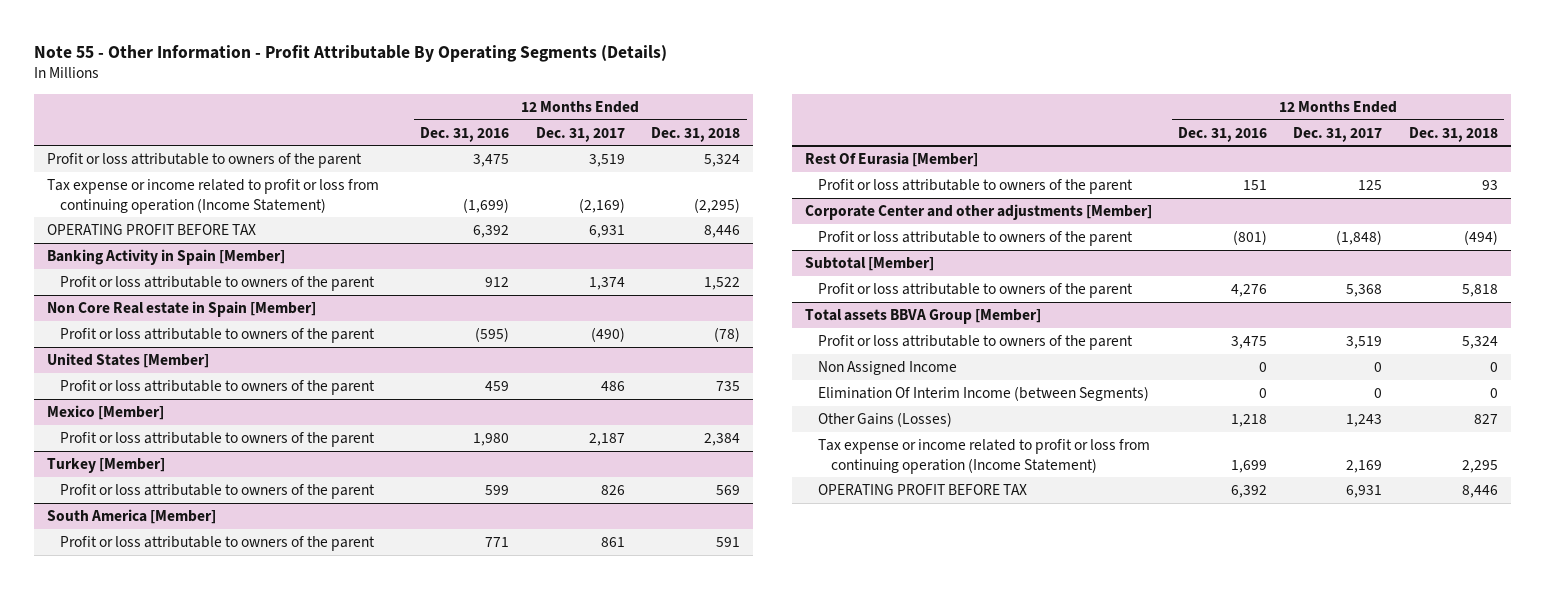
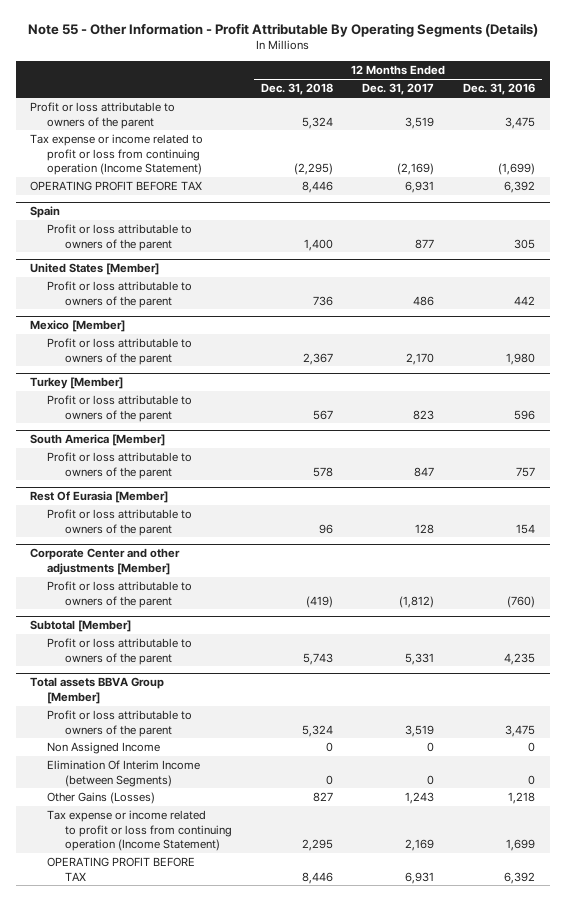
[47,248,286,265] Banking Activity in Spain [Member] -> none
[47,300,317,317] Non Core Real estate in Spain [Member] -> none
[60,327,376,343] Profit or loss attributable to owners of the parent -> none
none -> [30,206,61,219] Spain
[485,276,510,287] 912 -> [514,238,536,249] 305
[588,276,625,290] 1,374 -> [415,238,435,249] 877
[704,276,741,290] 1,522 -> [303,238,333,251] 1,400
[485,380,510,391] 459 -> [514,295,536,305] 442
[716,380,741,391] 735 -> [312,295,333,306] 736
[588,432,625,446] 2,187 -> [406,352,435,365] 2,170
[704,432,741,446] 2,384 -> [302,352,333,365] 2,367
[485,484,510,495] 599 -> [514,409,536,420] 596
[600,484,625,495] 826 -> [413,409,435,420] 823
[716,484,741,495] 569 -> [312,409,333,420] 567
[485,536,510,547] 771 -> [516,466,536,477] 757
[600,536,625,547] 861 -> [414,466,435,477] 847
[716,536,741,547] 591 -> [312,466,333,477] 578
[1243,179,1268,190] 151 -> [516,523,536,534] 154
[1358,179,1383,190] 125 -> [415,523,435,534] 128
[1481,179,1498,190] 93 -> [318,523,333,534] 96
[1233,229,1268,245] (801) -> [507,595,536,608] (760)
[1336,229,1383,245] (1,848) -> [399,595,435,608] (1,812)
[1463,229,1498,245] (494) -> [305,595,333,608] (419)
[1231,283,1268,297] 4,276 -> [504,652,536,665] 4,235
[1346,283,1383,297] 5,368 -> [405,652,435,665] 5,331
[1461,283,1498,297] 5,818 -> [302,652,333,665] 5,743

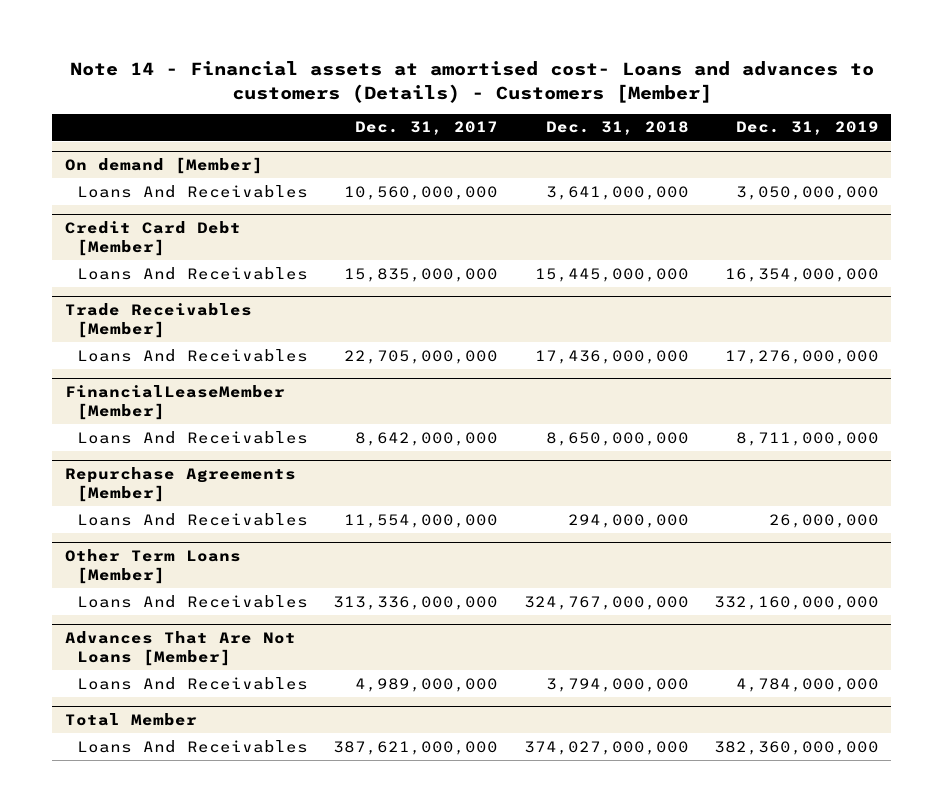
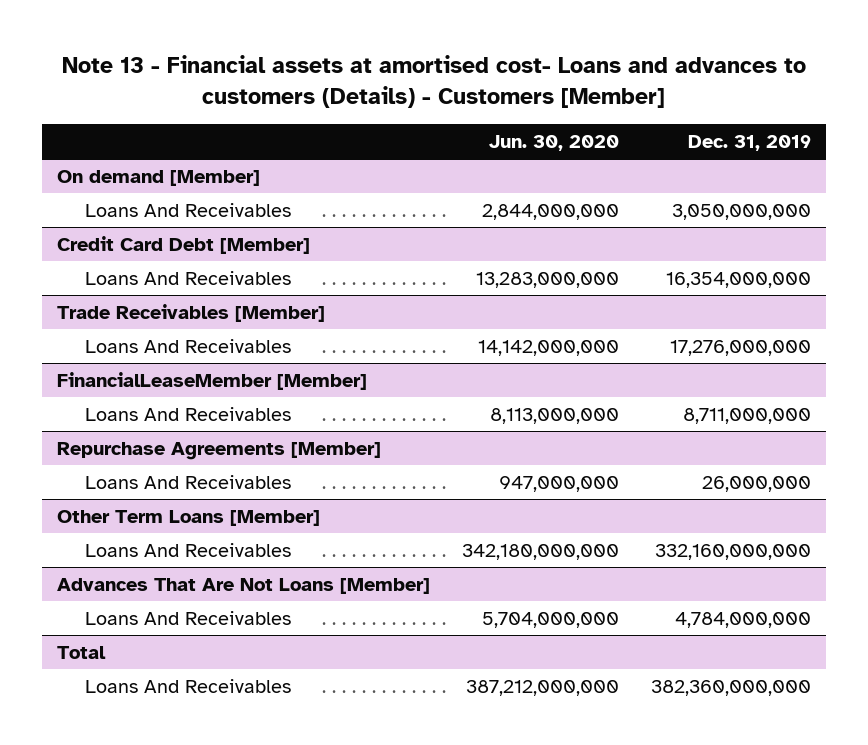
[69,61,874,103] Note 14 - Financial assets at amortised cost- Loans and advances to customers (Details) - Customers [Member] -> [62,54,807,108] Note 13 - Financial assets at amortised cost- Loans and advances to customers (Details) - Customers [Member]
[355,121,499,136] Dec. 31, 2017 -> none
[545,121,689,136] Dec. 31, 2018 -> none
none -> [489,134,620,151] Jun. 30, 2020
[64,713,197,727] Total Member -> [57,646,107,660] Total

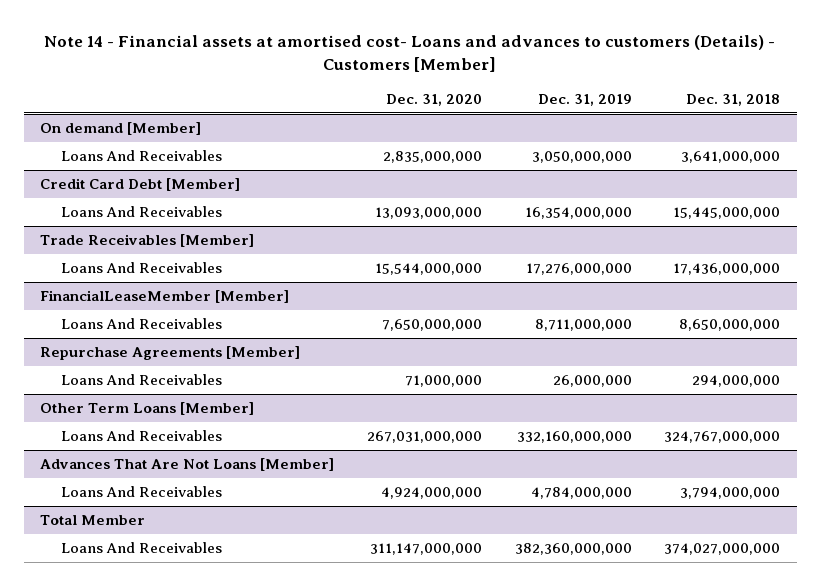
[62,54,807,108] Note 13 - Financial assets at amortised cost- Loans and advances to customers (Details) - Customers [Member] -> [44,34,776,72] Note 14 - Financial assets at amortised cost- Loans and advances to customers (Details) - Customers [Member]
[489,134,620,151] Jun. 30, 2020 -> none
none -> [385,93,482,106] Dec. 31, 2020
none -> [686,93,781,106] Dec. 31, 2018
[57,646,107,660] Total -> [39,515,145,526] Total Member

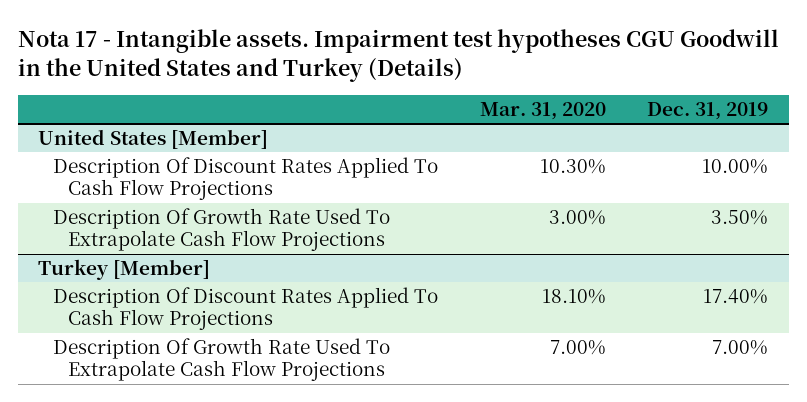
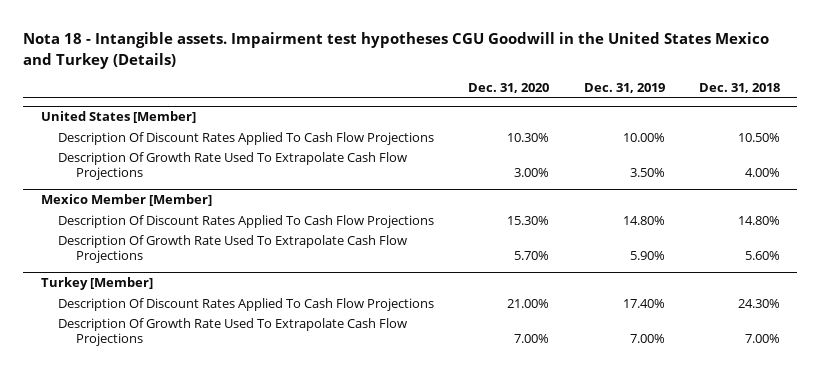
[17,28,779,83] Nota 17 - Intangible assets. Impairment test hypotheses CGU Goodwill in the United States and Turkey (Details) -> [23,32,770,69] Nota 18 - Intangible assets. Impairment test hypotheses CGU Goodwill in the United States Mexico and Turkey (Details)
[479,102,606,121] Mar. 31, 2020 -> none
none -> [468,83,550,94] Dec. 31, 2020
none -> [698,83,780,94] Dec. 31, 2018
none -> [40,194,212,207] Mexico Member [Member]
none -> [58,214,435,228] Description Of Discount Rates Applied To Cash Flow Projections
none -> [58,234,408,263] Description Of Growth Rate Used To Extrapolate Cash Flow Projections

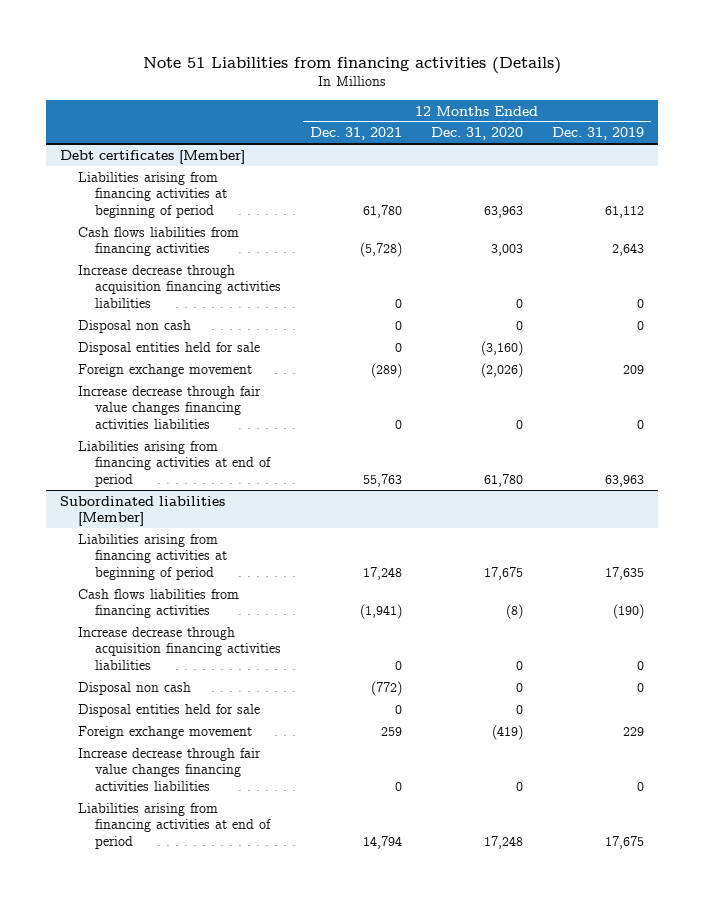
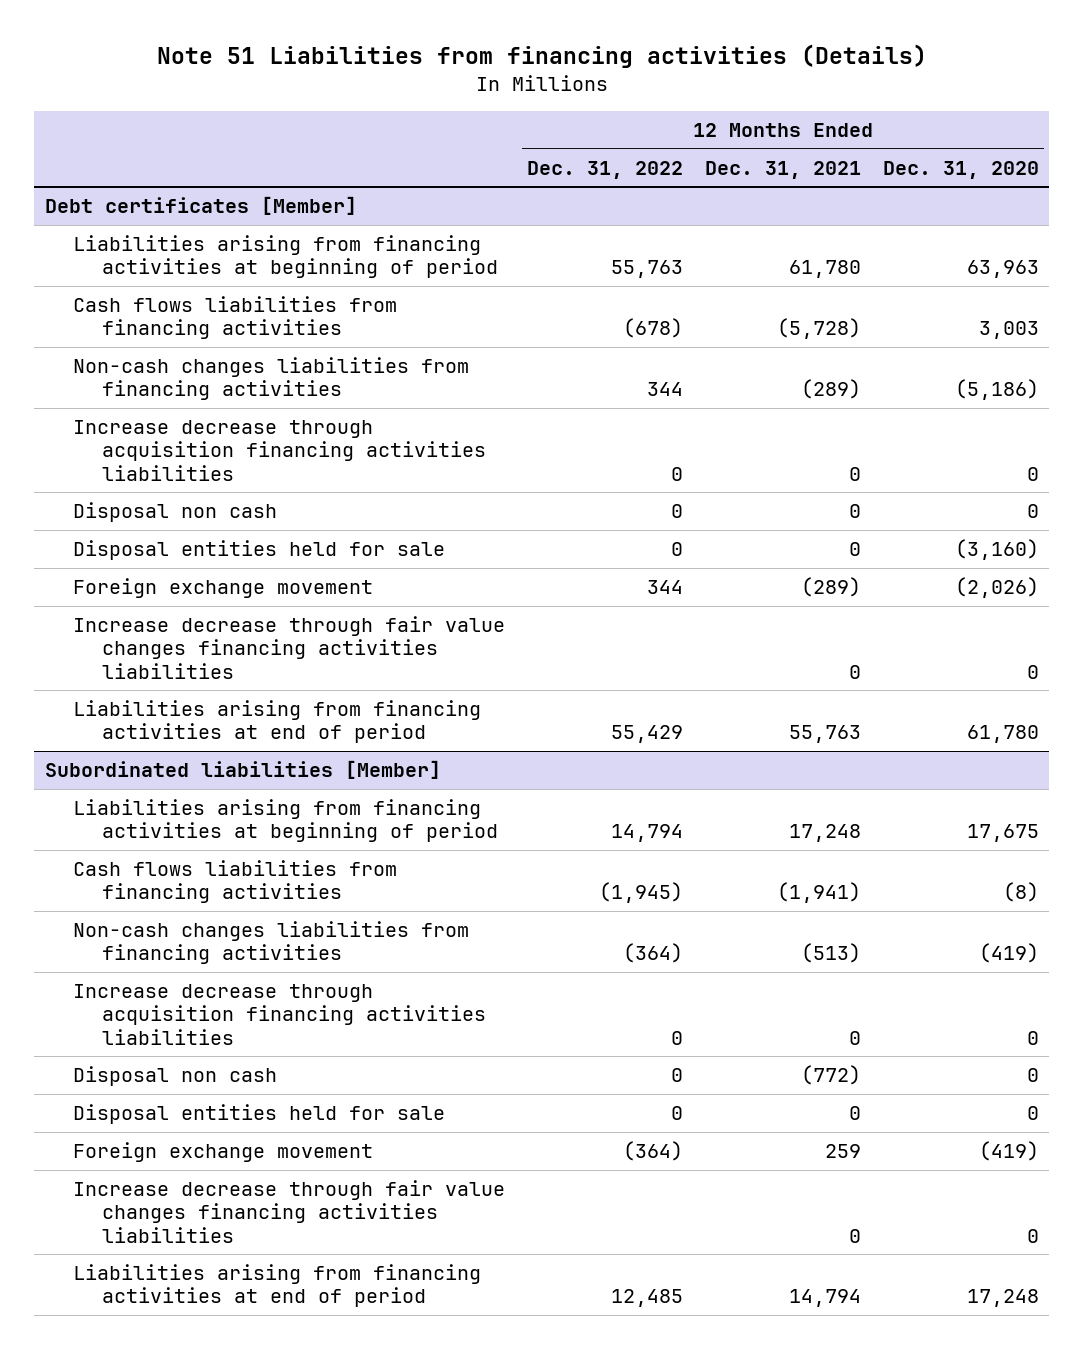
[551,127,644,141] Dec. 31, 2019 -> none
none -> [527,160,684,179] Dec. 31, 2022
none -> [73,357,470,401] Non-cash changes liabilities from financing activities
none -> [73,921,470,965] Non-cash changes liabilities from financing activities

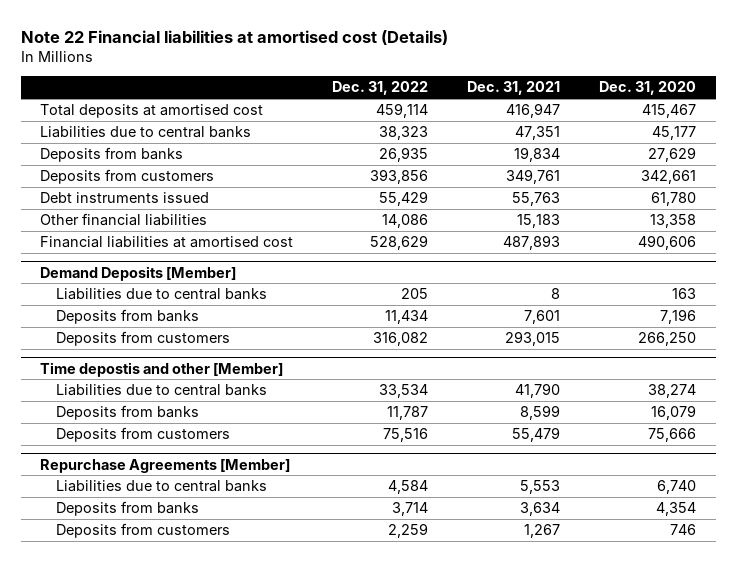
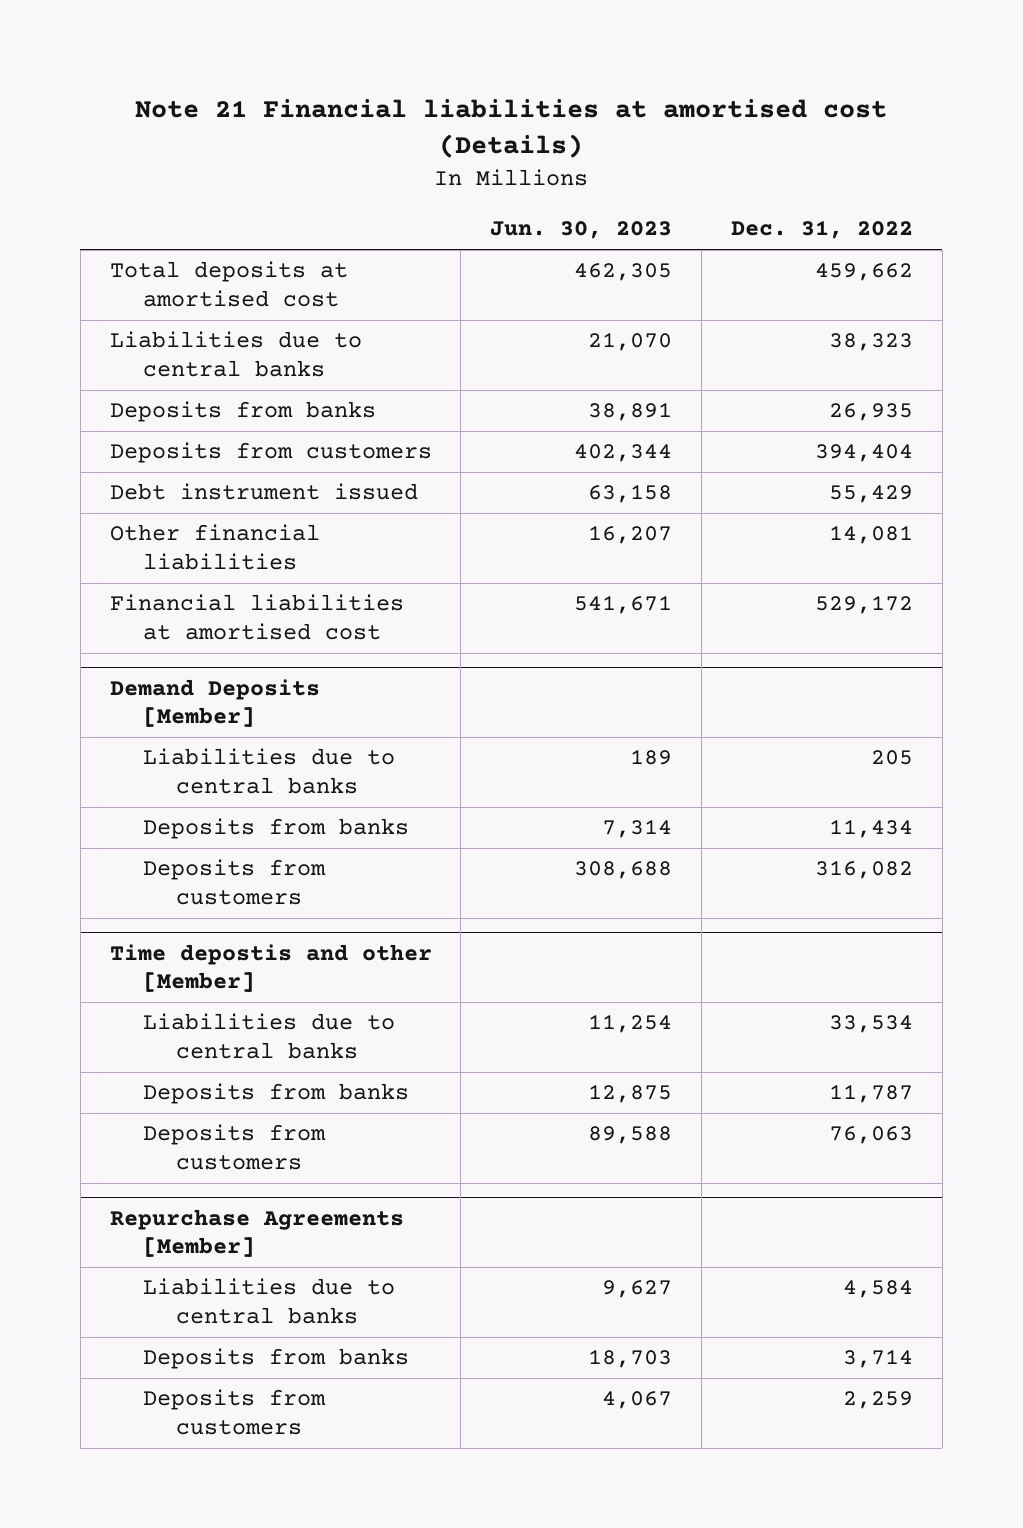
[20,29,448,45] Note 22 Financial liabilities at amortised cost (Details) -> [135,98,888,159] Note 21 Financial liabilities at amortised cost (Details)
[467,81,561,96] Dec. 31, 2021 -> none
[599,81,697,96] Dec. 31, 2020 -> none
none -> [490,221,673,240] Jun. 30, 2023
[376,103,429,119] 459,114 -> [814,263,913,282] 459,662
[370,169,429,185] 393,856 -> [814,444,913,463] 394,404
[40,192,210,204] Debt instruments issued -> [109,483,418,501] Debt instrument issued
[382,214,429,229] 14,086 -> [828,525,913,545] 14,081
[370,235,429,251] 528,629 -> [814,595,913,615] 529,172
[383,428,429,443] 75,516 -> [828,1126,913,1145] 76,063

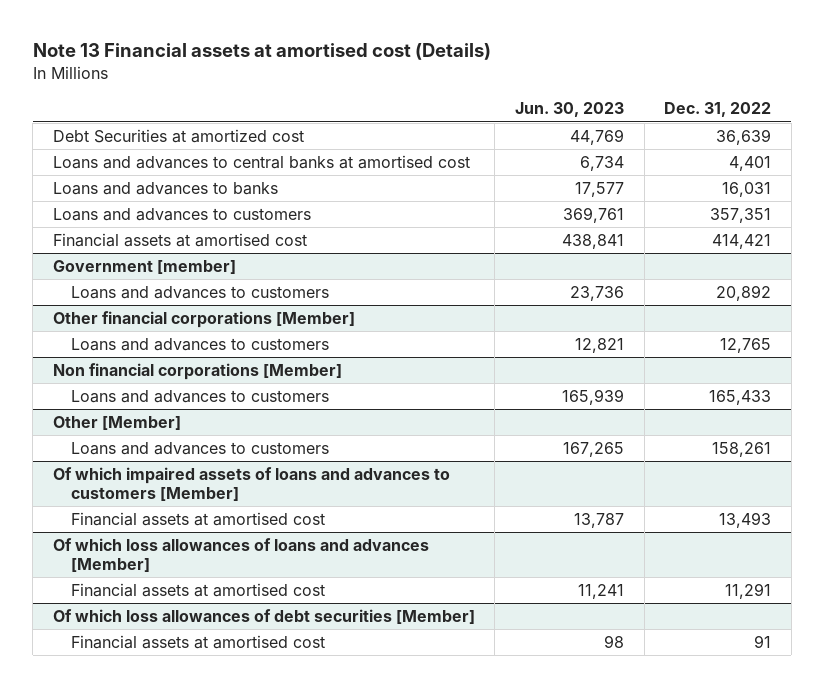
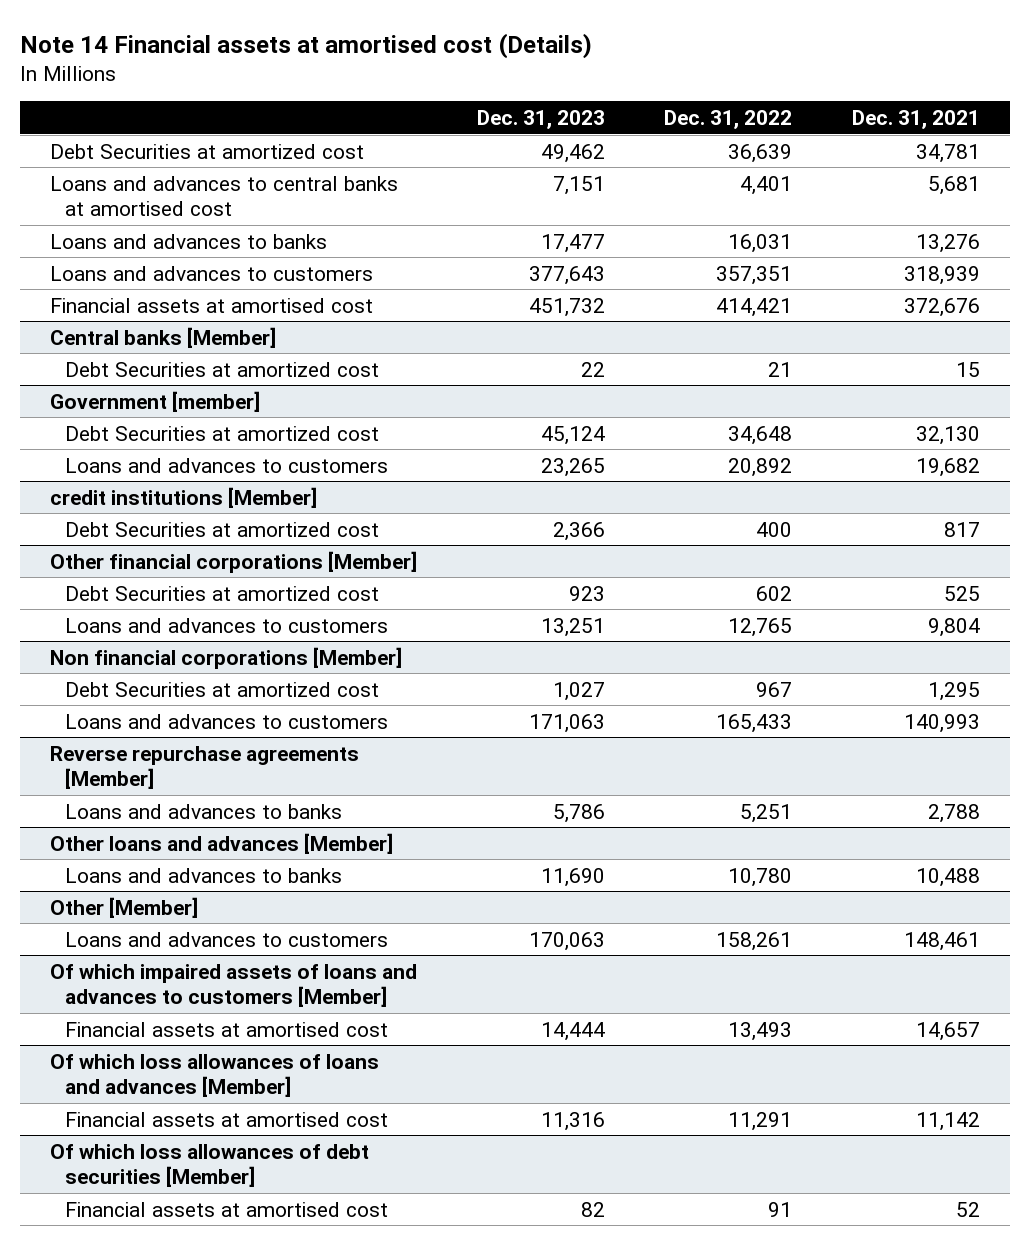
[32,43,491,61] Note 13 Financial assets at amortised cost (Details) -> [20,32,593,59] Note 14 Financial assets at amortised cost (Details)
[514,102,624,118] Jun. 30, 2023 -> none
none -> [476,109,605,129] Dec. 31, 2023
none -> [851,109,980,129] Dec. 31, 2021
none -> [50,326,277,348] Central banks [Member]
none -> [64,361,379,377] Debt Securities at amortized cost
none -> [64,425,379,441] Debt Securities at amortized cost
none -> [50,486,318,508] credit institutions [Member]
none -> [64,521,379,537] Debt Securities at amortized cost
none -> [64,585,379,601] Debt Securities at amortized cost
none -> [64,681,379,697] Debt Securities at amortized cost
none -> [50,745,360,790] Reverse repurchase agreements [Member]
none -> [64,803,342,819] Loans and advances to banks
none -> [50,832,394,854] Other loans and advances [Member]
none -> [64,867,342,883] Loans and advances to banks

